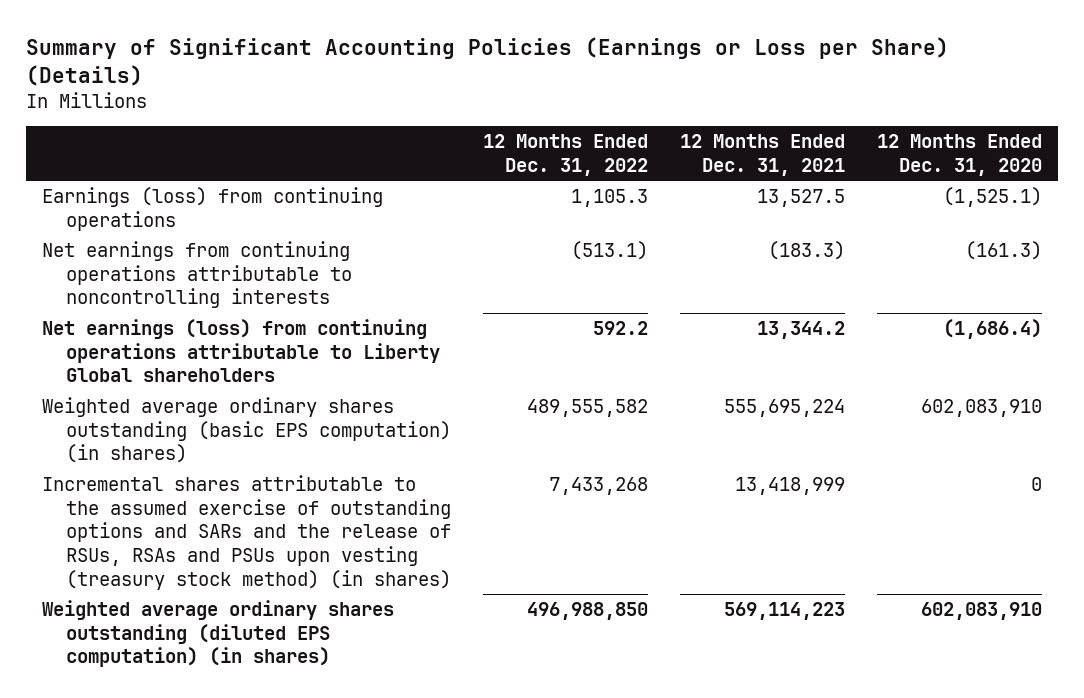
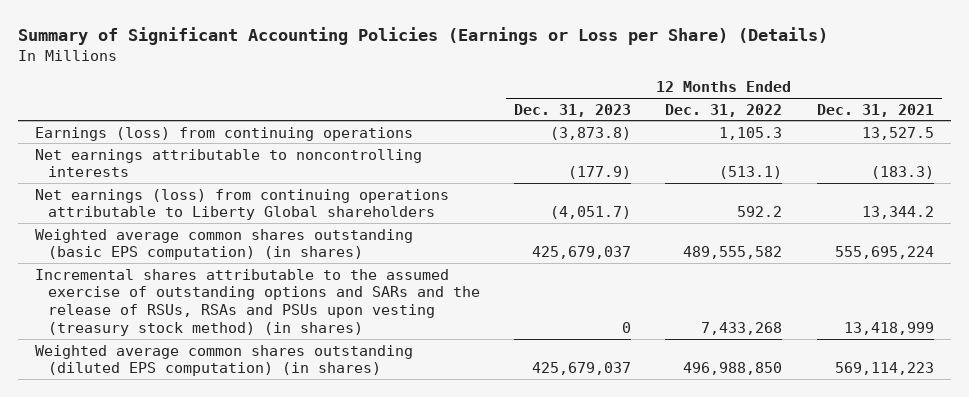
[876,134,1042,176] 12 Months Ended Dec. 31, 2020 -> none
none -> [514,103,632,117] Dec. 31, 2023
[42,240,353,309] Net earnings from continuing operations attributable to noncontrolling interests -> [34,148,422,178] Net earnings attributable to noncontrolling interests
[42,396,452,464] Weighted average ordinary shares outstanding (basic EPS computation) (in shares) -> [34,228,413,261] Weighted average common shares outstanding (basic EPS computation) (in shares)
[42,599,395,668] Weighted average ordinary shares outstanding (diluted EPS computation) (in shares) -> [34,344,413,377] Weighted average common shares outstanding (diluted EPS computation) (in shares)

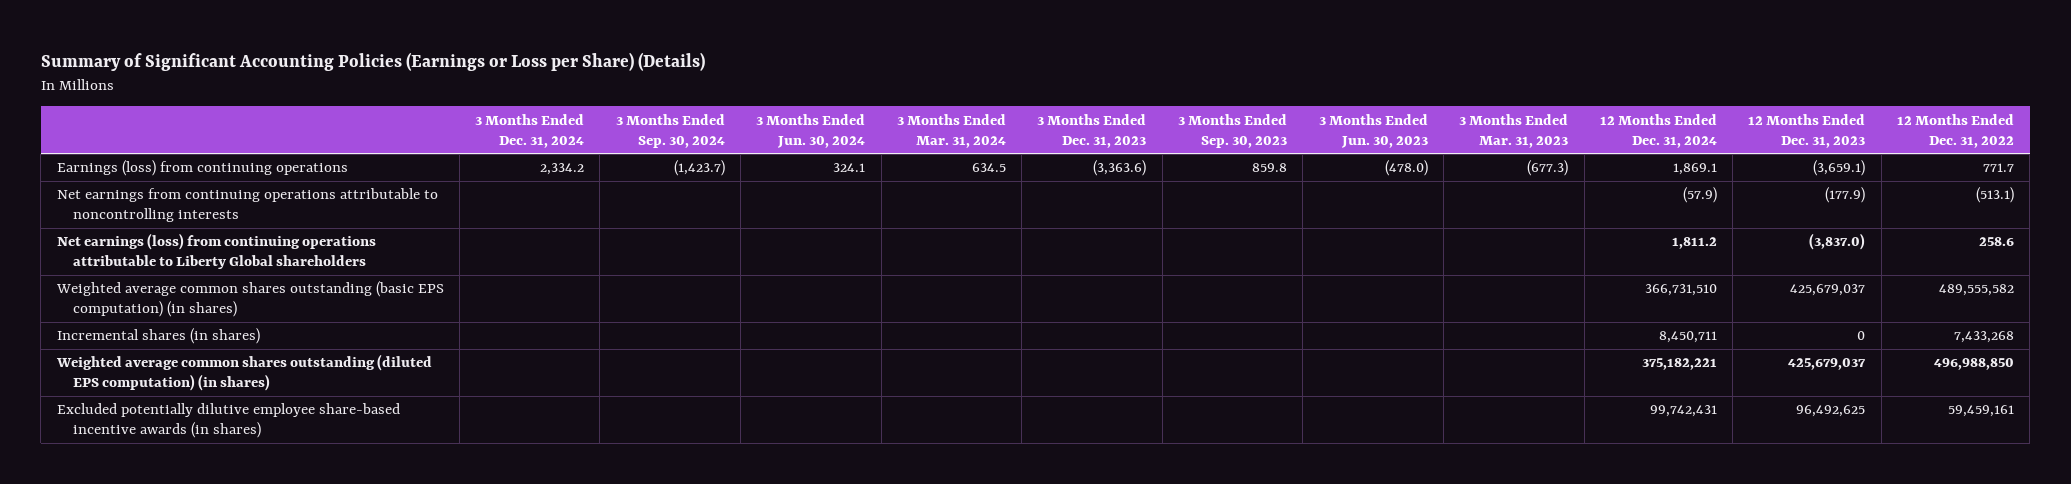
[816,103,934,117] Dec. 31, 2021 -> none
none -> [475,113,585,148] 3 Months Ended Dec. 31, 2024
none -> [615,113,725,148] 3 Months Ended Sep. 30, 2024
none -> [756,113,866,148] 3 Months Ended Jun. 30, 2024
none -> [896,113,1006,148] 3 Months Ended Mar. 31, 2024
none -> [1037,113,1147,148] 3 Months Ended Dec. 31, 2023
none -> [1178,113,1288,148] 3 Months Ended Sep. 30, 2023
none -> [1318,113,1428,148] 3 Months Ended Jun. 30, 2023
none -> [1459,113,1569,148] 3 Months Ended Mar. 31, 2023
none -> [1599,113,1717,148] 12 Months Ended Dec. 31, 2024
[550,126,632,140] (3,873.8) -> [1813,160,1866,177] (3,659.1)
[719,126,783,140] 1,105.3 -> [1982,163,2014,173] 771.7
[34,148,422,178] Net earnings attributable to noncontrolling interests -> [56,188,438,223] Net earnings from continuing operations attributable to noncontrolling interests
[550,206,632,220] (4,051.7) -> [1809,233,1866,251] (3,837.0)
[737,206,783,218] 592.2 -> [1978,237,2014,247] 258.6
[34,268,481,337] Incremental shares attributable to the assumed exercise of outstanding options and SARs and the release of RSUs, RSAs and PSUs upon vesting (treasury stock method) (in shares) -> [56,328,260,345] Incremental shares (in shares)
none -> [56,403,400,439] Excluded potentially dilutive employee share-based incentive awards (in shares)

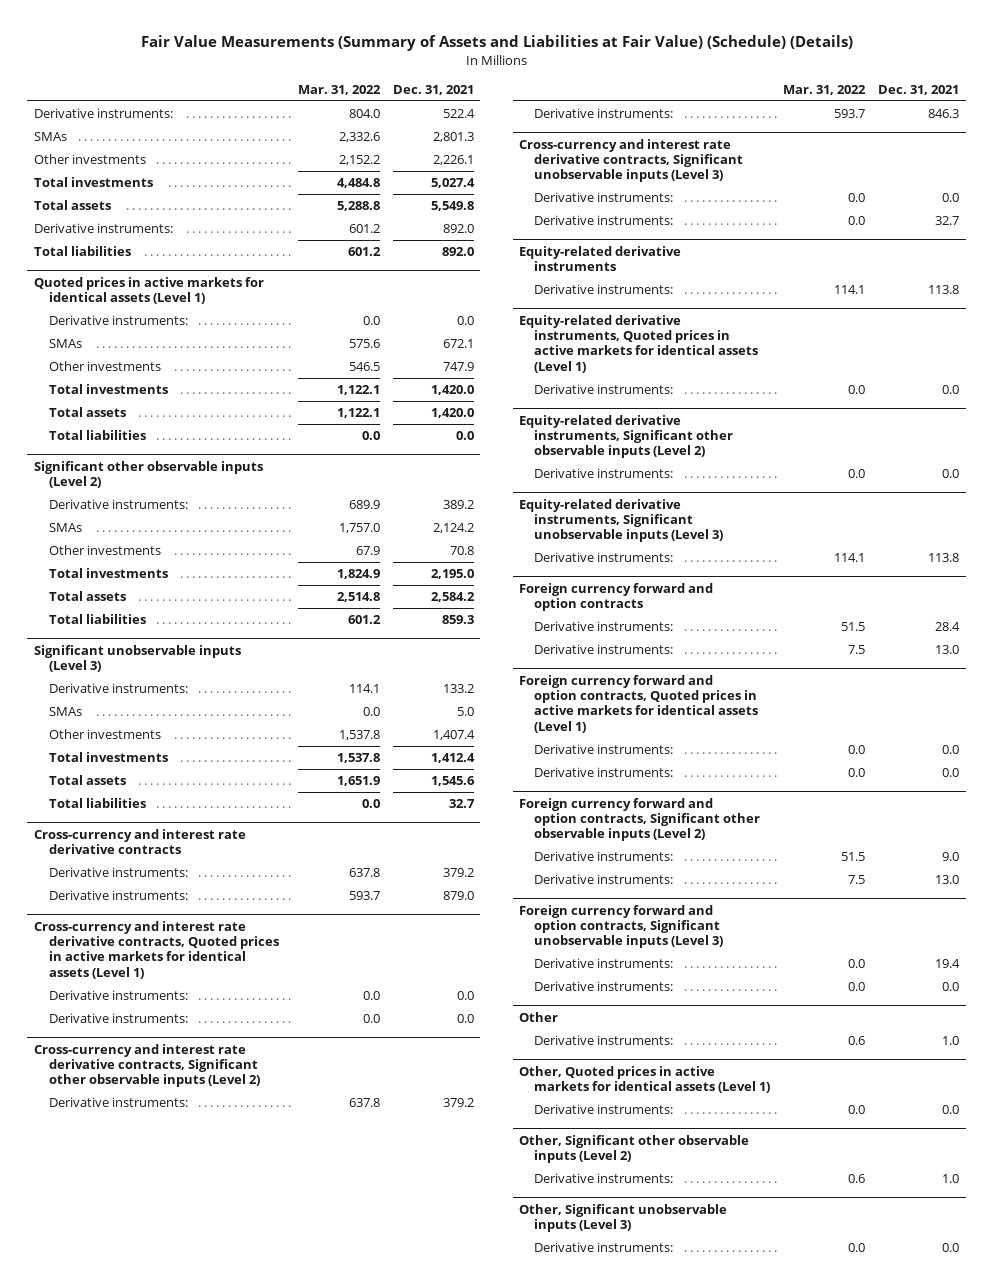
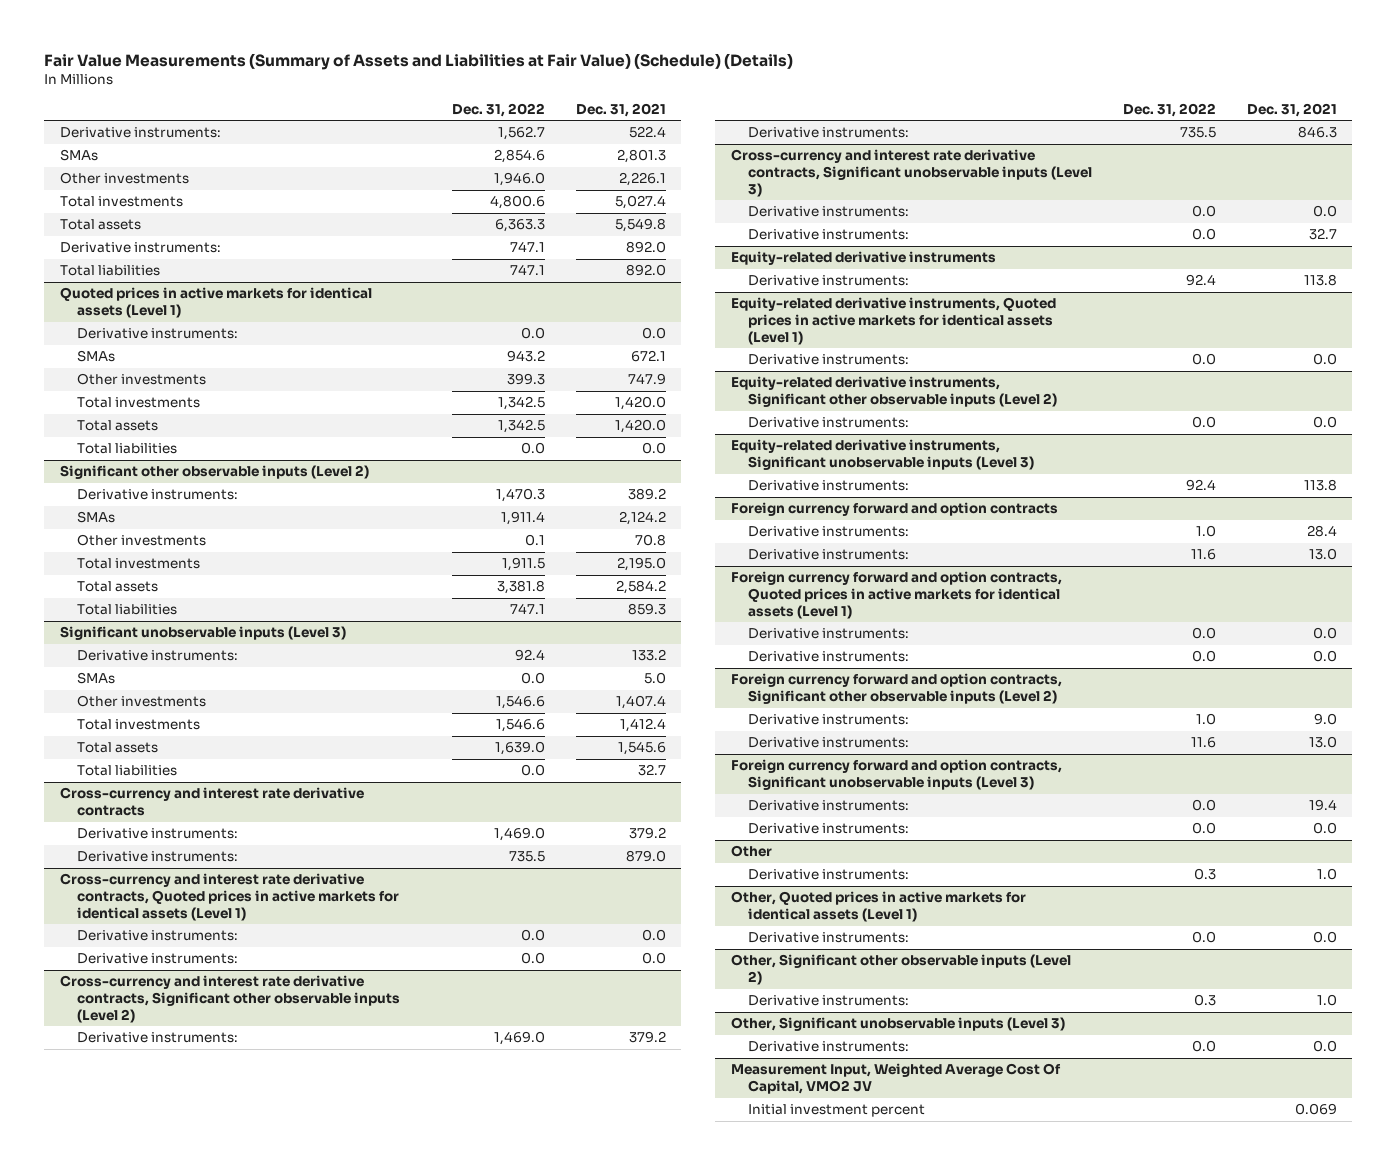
[297,84,381,95] Mar. 31, 2022 -> none
none -> [452,102,546,117] Dec. 31, 2022
none -> [730,1063,1061,1095] Measurement Input, Weighted Average Cost Of Capital, VMO2 JV
none -> [748,1104,926,1118] Initial investment percent

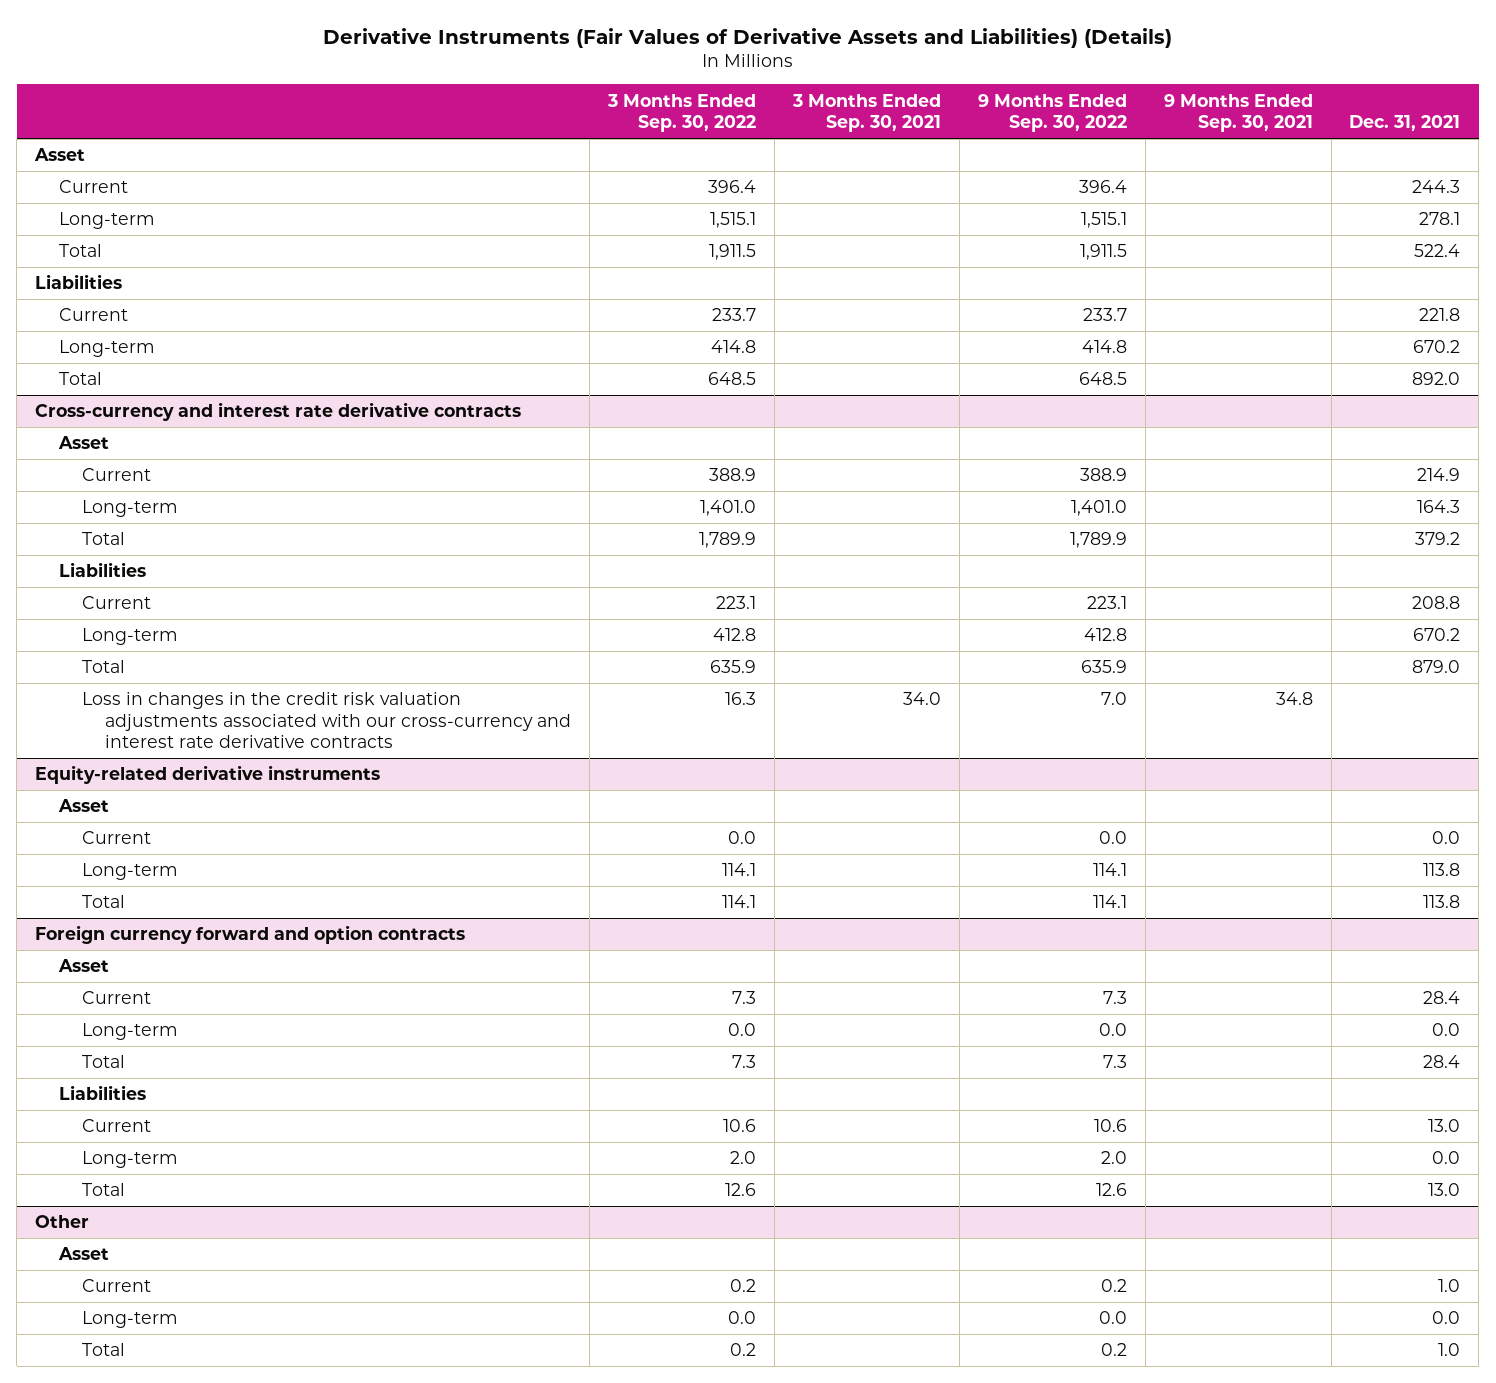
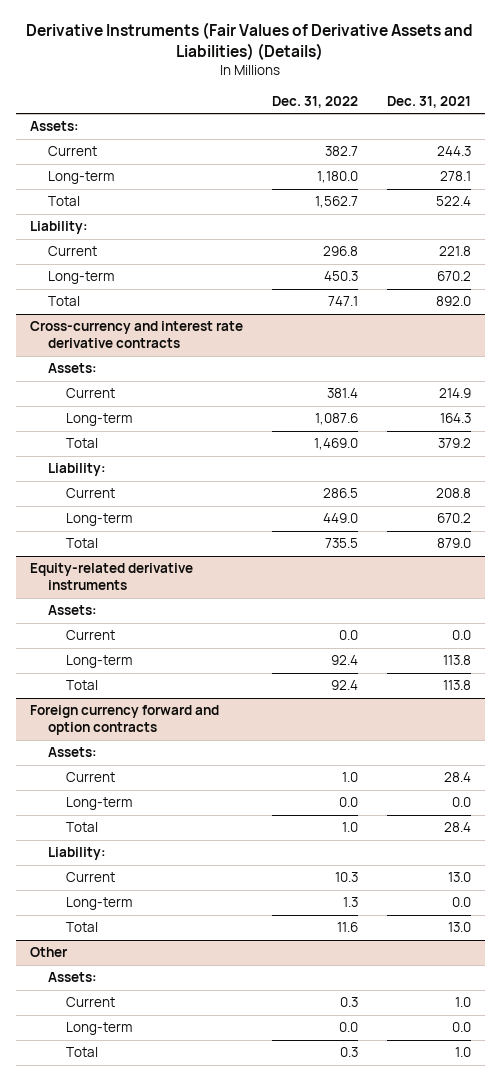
[606,93,756,133] 3 Months Ended Sep. 30, 2022 -> none
[791,93,941,133] 3 Months Ended Sep. 30, 2021 -> none
[977,93,1127,133] 9 Months Ended Sep. 30, 2022 -> none
[1163,93,1313,133] 9 Months Ended Sep. 30, 2021 -> none
none -> [271,95,358,108] Dec. 31, 2022
[34,148,86,162] Asset -> [30,121,80,132] Assets:
[35,274,123,290] Liabilities -> [30,221,89,235] Liability:
[57,436,109,450] Asset -> [47,363,97,374] Assets:
[58,562,146,578] Liabilities -> [47,463,106,477] Liability:
[81,692,571,749] Loss in changes in the credit risk valuation adjustments associated with our cross-currency and interest rate derivative contracts -> none
[57,799,109,813] Asset -> [47,605,97,616] Assets:
[57,959,109,973] Asset -> [47,747,97,758] Assets:
[58,1085,146,1101] Liabilities -> [47,847,106,861] Liability:
[57,1247,109,1261] Asset -> [47,972,97,983] Assets:

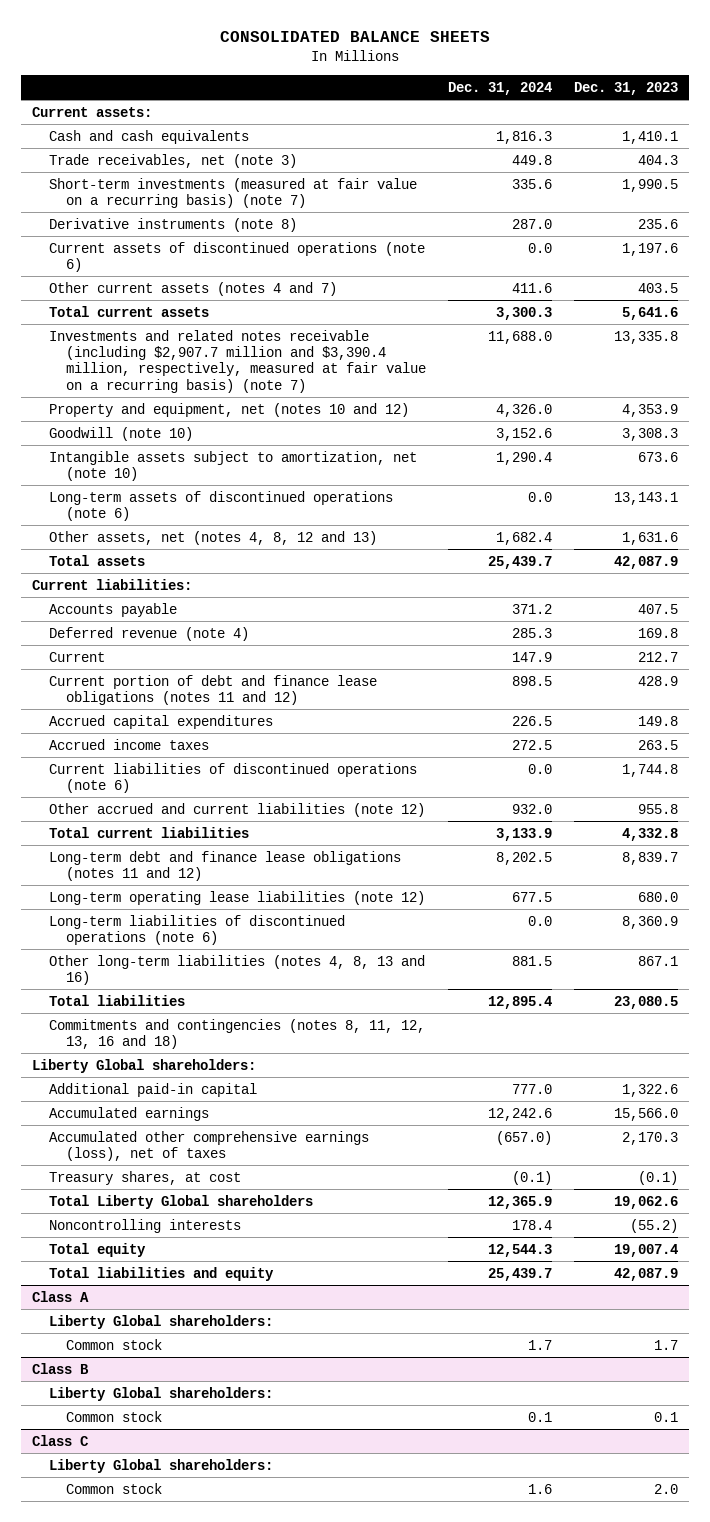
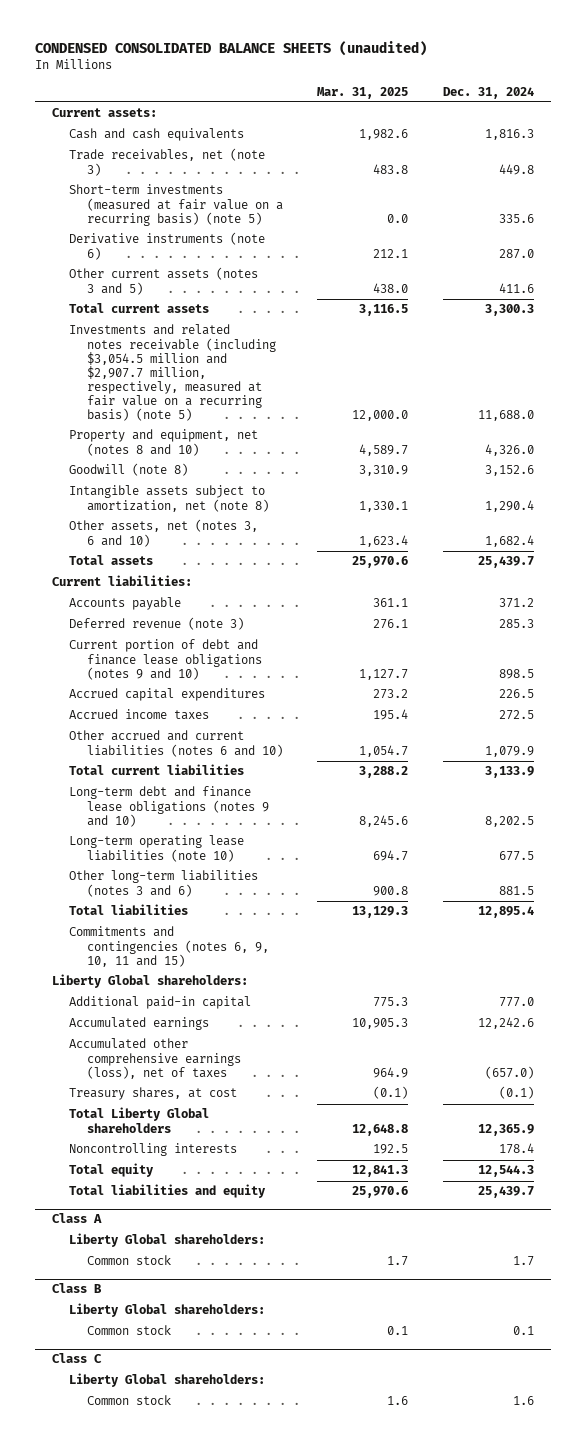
[219,31,490,43] CONSOLIDATED BALANCE SHEETS -> [34,41,427,57] CONDENSED CONSOLIDATED BALANCE SHEETS (unaudited)
[573,81,678,95] Dec. 31, 2023 -> none
none -> [317,86,409,99] Mar. 31, 2025
[48,241,425,272] Current assets of discontinued operations (note 6) -> none
[48,177,417,208] Short-term investments (measured at fair value on a recurring basis) (note 7) -> [69,184,283,226] Short-term investments (measured at fair value on a recurring basis) (note 5)
[48,217,297,232] Derivative instruments (note 8) -> [69,232,266,260] Derivative instruments (note 6)
[48,281,337,296] Other current assets (notes 4 and 7) -> [69,267,259,295] Other current assets (notes 3 and 5)
[48,490,393,521] Long-term assets of discontinued operations (note 6) -> none
[48,329,426,393] Investments and related notes receivable (including $2,907.7 million and $3,390.4 million, respectively, measured at fair value on a recurring basis) (note 7) -> [69,324,276,422] Investments and related notes receivable (including $3,054.5 million and $2,907.7 million, respectively, measured at fair value on a recurring basis) (note 5)
[48,402,409,417] Property and equipment, net (notes 10 and 12) -> [69,429,259,456] Property and equipment, net (notes 8 and 10)
[48,426,193,441] Goodwill (note 10) -> [69,463,189,477] Goodwill (note 8)
[48,450,417,481] Intangible assets subject to amortization, net (note 10) -> [69,485,269,512] Intangible assets subject to amortization, net (note 8)
[48,530,377,545] Other assets, net (notes 4, 8, 12 and 13) -> [69,519,259,547] Other assets, net (notes 3, 6 and 10)
[48,651,105,662] Current -> none
[48,626,249,641] Deferred revenue (note 4) -> [69,617,245,631] Deferred revenue (note 3)
[48,674,377,705] Current portion of debt and finance lease obligations (notes 11 and 12) -> [69,639,262,680] Current portion of debt and finance lease obligations (notes 9 and 10)
[48,762,417,793] Current liabilities of discontinued operations (note 6) -> none
[48,802,425,817] Other accrued and current liabilities (note 12) -> [69,730,283,757] Other accrued and current liabilities (notes 6 and 10)
[511,803,552,814] 932.0 -> [485,745,535,757] 1,079.9
[48,914,345,945] Long-term liabilities of discontinued operations (note 6) -> none
[48,850,401,881] Long-term debt and finance lease obligations (notes 11 and 12) -> [69,786,269,827] Long-term debt and finance lease obligations (notes 9 and 10)
[48,890,425,905] Long-term operating lease liabilities (note 12) -> [69,835,245,862] Long-term operating lease liabilities (note 10)
[48,954,425,985] Other long-term liabilities (notes 4, 8, 13 and 16) -> [69,870,259,897] Other long-term liabilities (notes 3 and 6)
[48,1018,425,1049] Commitments and contingencies (notes 8, 11, 12, 13, 16 and 18) -> [69,926,269,967] Commitments and contingencies (notes 6, 9, 10, 11 and 15)

